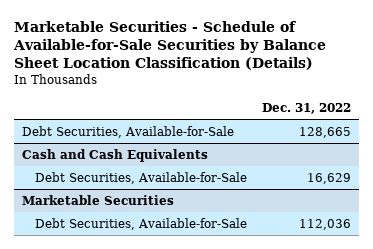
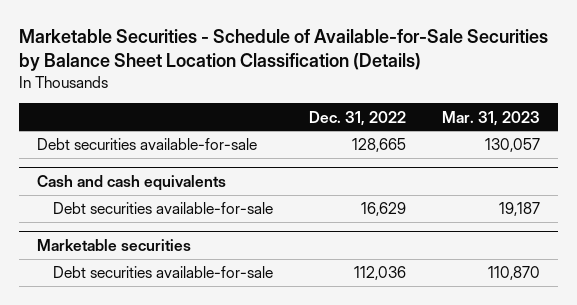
none -> [442,110,541,126] Mar. 31, 2023
[21,125,234,138] Debt Securities, Available-for-Sale -> [37,138,258,151] Debt securities available-for-sale
[21,148,208,162] Cash and Cash Equivalents -> [37,175,227,192] Cash and cash equivalents
[34,171,247,184] Debt Securities, Available-for-Sale -> [52,202,273,215] Debt securities available-for-sale
[21,194,174,205] Marketable Securities -> [37,239,192,252] Marketable securities
[34,217,247,230] Debt Securities, Available-for-Sale -> [52,266,273,279] Debt securities available-for-sale

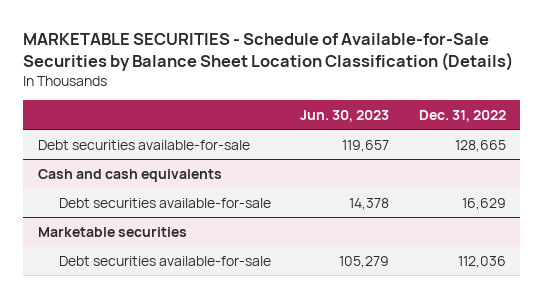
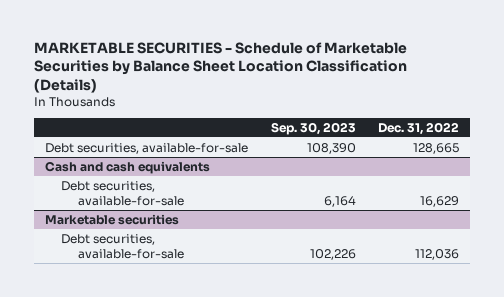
[23,33,514,71] MARKETABLE SECURITIES - Schedule of Available-for-Sale Securities by Balance Sheet Location Classification (Details) -> [33,41,407,93] MARKETABLE SECURITIES - Schedule of Marketable Securities by Balance Sheet Location Classification (Details)
[300,110,390,123] Jun. 30, 2023 -> none
none -> [270,121,356,135] Sep. 30, 2023
[37,139,250,150] Debt securities available-for-sale -> [45,142,249,154] Debt securities, available-for-sale
[59,197,272,208] Debt securities available-for-sale -> [61,180,184,207] Debt securities, available-for-sale
[59,255,272,266] Debt securities available-for-sale -> [61,233,184,260] Debt securities, available-for-sale

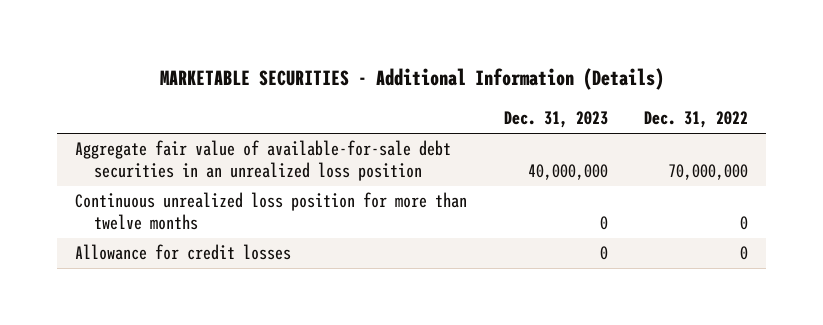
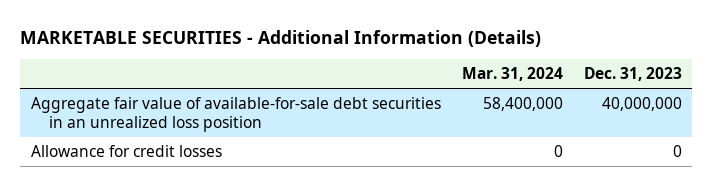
[643,111,748,129] Dec. 31, 2022 -> none
none -> [461,67,563,82] Mar. 31, 2024
[75,192,468,230] Continuous unrealized loss position for more than twelve months -> none

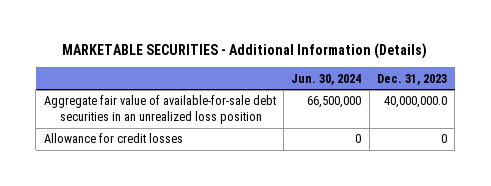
[461,67,563,82] Mar. 31, 2024 -> none
none -> [291,73,362,85] Jun. 30, 2024
[601,97,682,112] 40,000,000 -> [383,96,447,109] 40,000,000.0

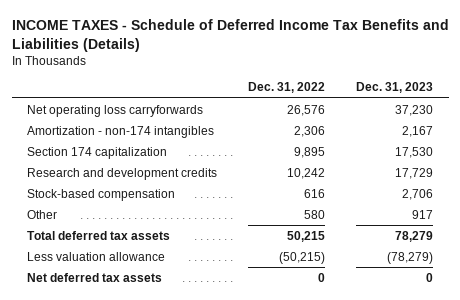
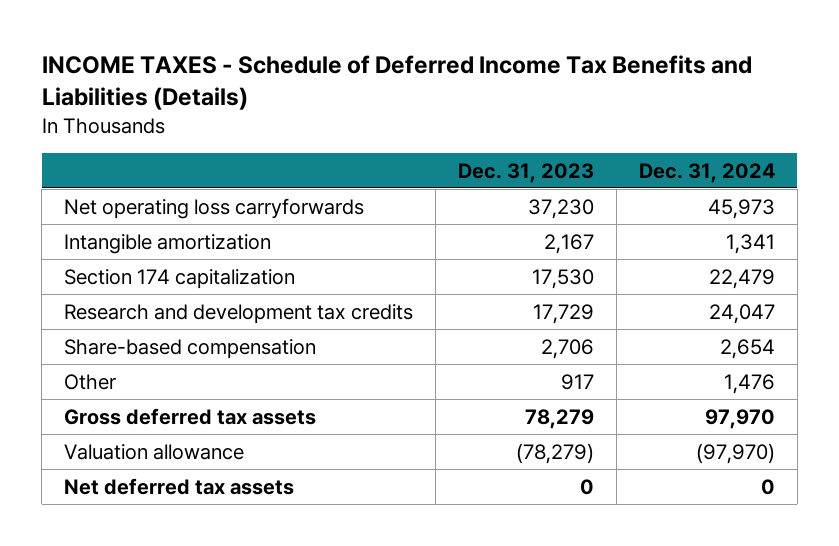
[248,82,326,94] Dec. 31, 2022 -> none
none -> [638,162,775,183] Dec. 31, 2024
[27,125,215,138] Amortization - non-174 intangibles -> [64,233,272,254] Intangible amortization
[27,167,218,180] Research and development credits -> [64,303,414,324] Research and development tax credits
[27,188,176,201] Stock-based compensation -> [64,338,317,359] Share-based compensation
[27,230,171,240] Total deferred tax assets -> [64,407,317,425] Gross deferred tax assets
[27,251,166,261] Less valuation allowance -> [64,443,245,460] Valuation allowance

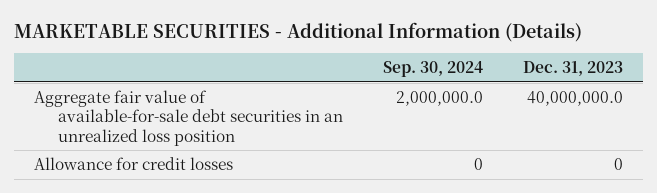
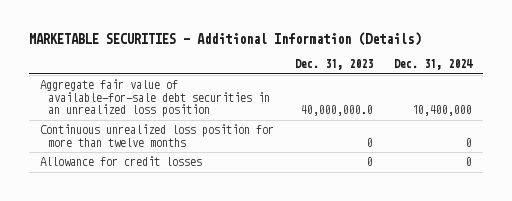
[383,61,484,78] Sep. 30, 2024 -> none
none -> [394,59,474,71] Dec. 31, 2024
none -> [39,124,274,147] Continuous unrealized loss position for more than twelve months

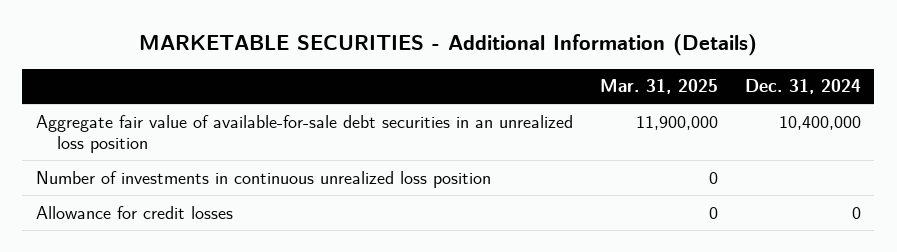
[294,59,373,71] Dec. 31, 2023 -> none
none -> [599,79,718,95] Mar. 31, 2025
[39,124,274,147] Continuous unrealized loss position for more than twelve months -> none
none -> [35,170,491,188] Number of investments in continuous unrealized loss position

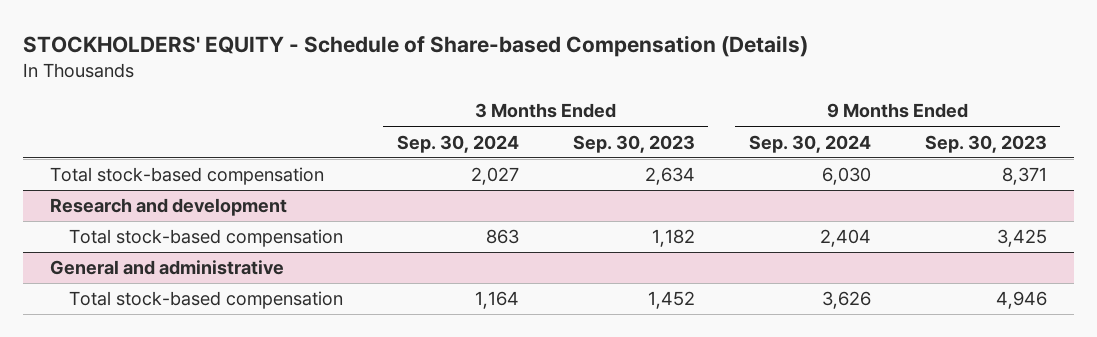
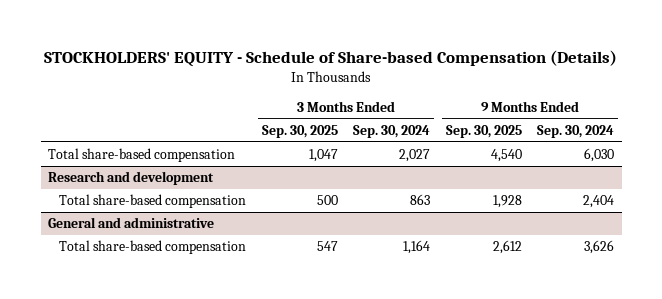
[572,134,695,153] Sep. 30, 2023 -> none
[924,134,1047,153] Sep. 30, 2023 -> none
none -> [261,124,338,138] Sep. 30, 2025
none -> [445,124,522,138] Sep. 30, 2025
[49,167,324,186] Total stock-based compensation -> [48,148,236,163] Total share-based compensation
[68,229,343,248] Total stock-based compensation -> [59,194,247,209] Total share-based compensation
[68,291,343,310] Total stock-based compensation -> [59,240,247,255] Total share-based compensation

